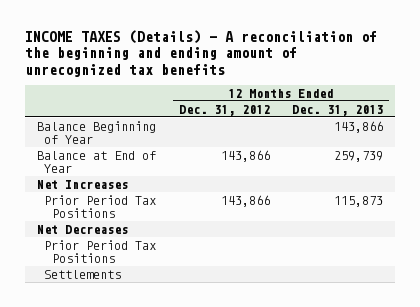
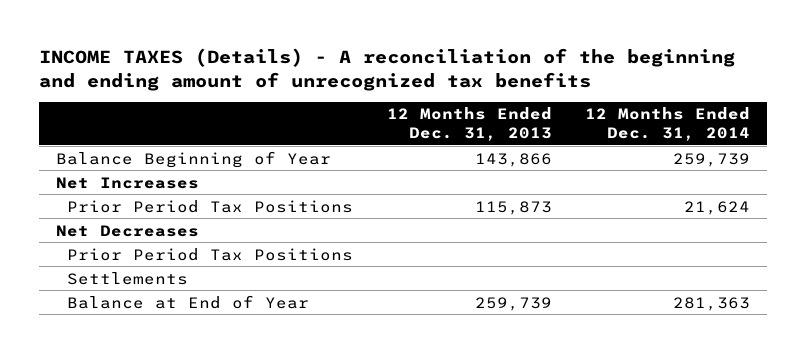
[178,104,270,116] Dec. 31, 2012 -> none
none -> [584,107,750,141] 12 Months Ended Dec. 31, 2014
[36,150,156,173] Balance at End of Year -> [67,294,310,309] Balance at End of Year

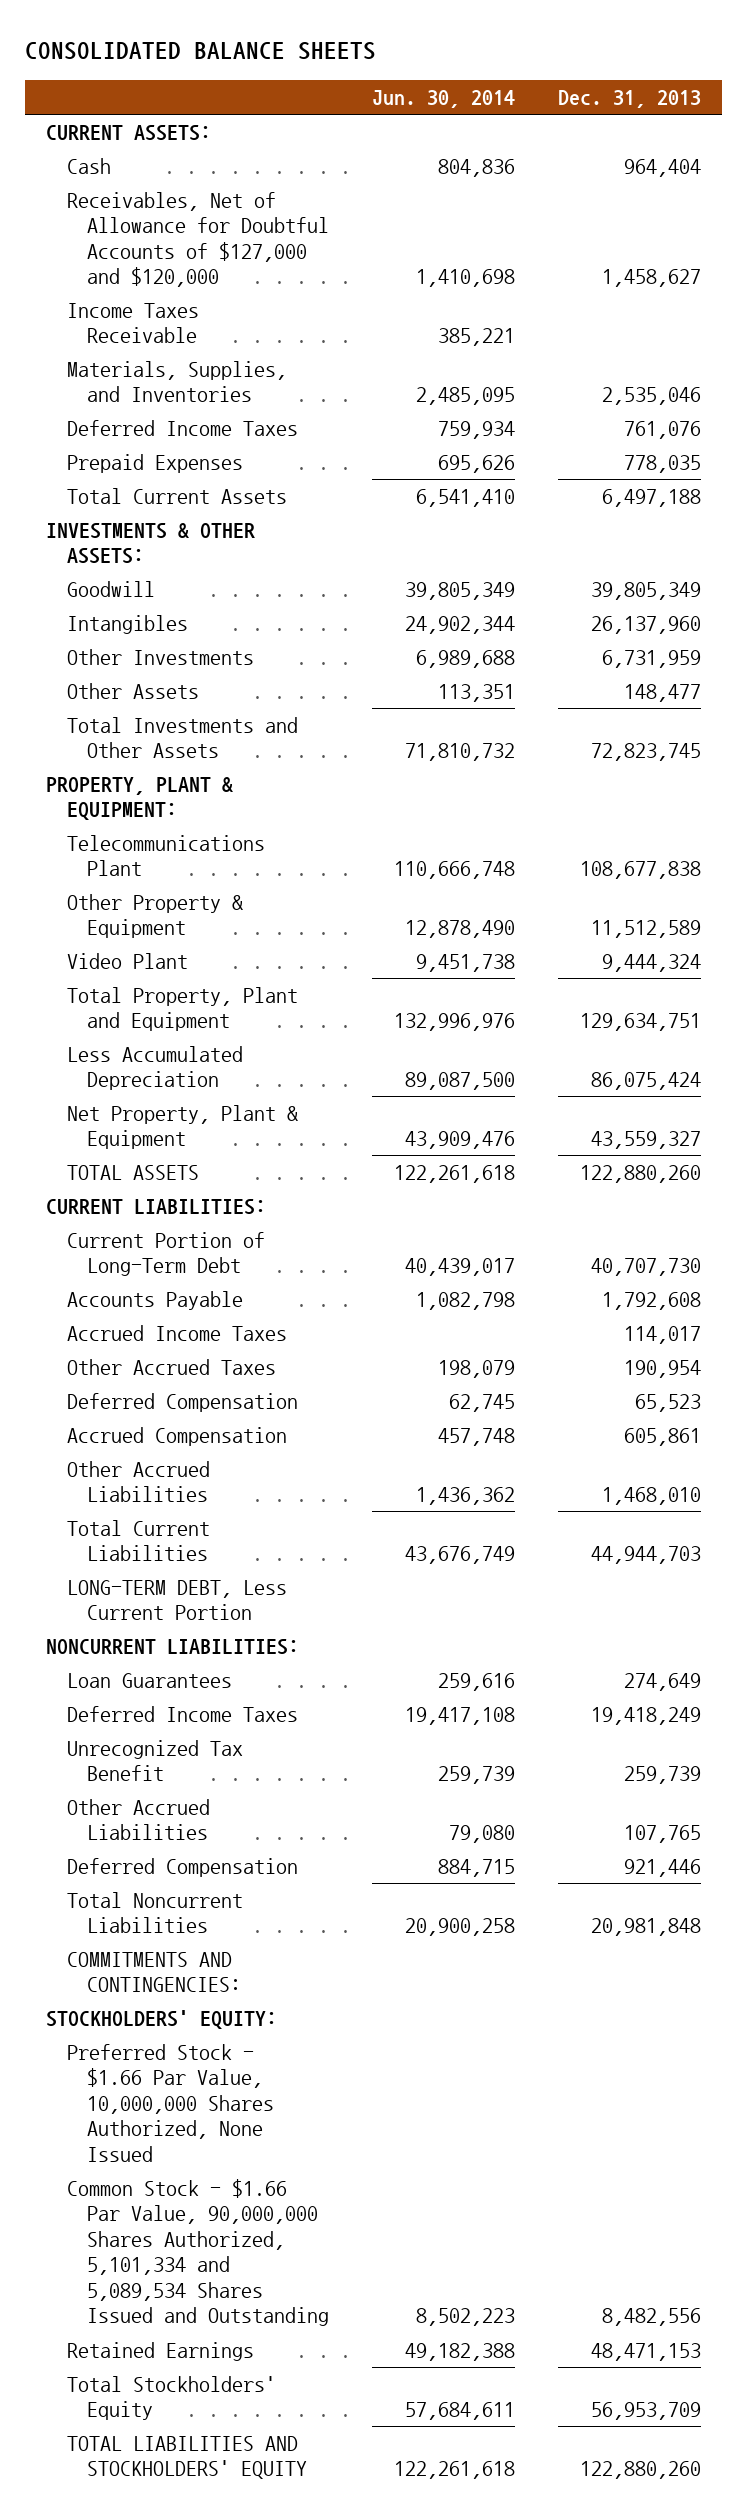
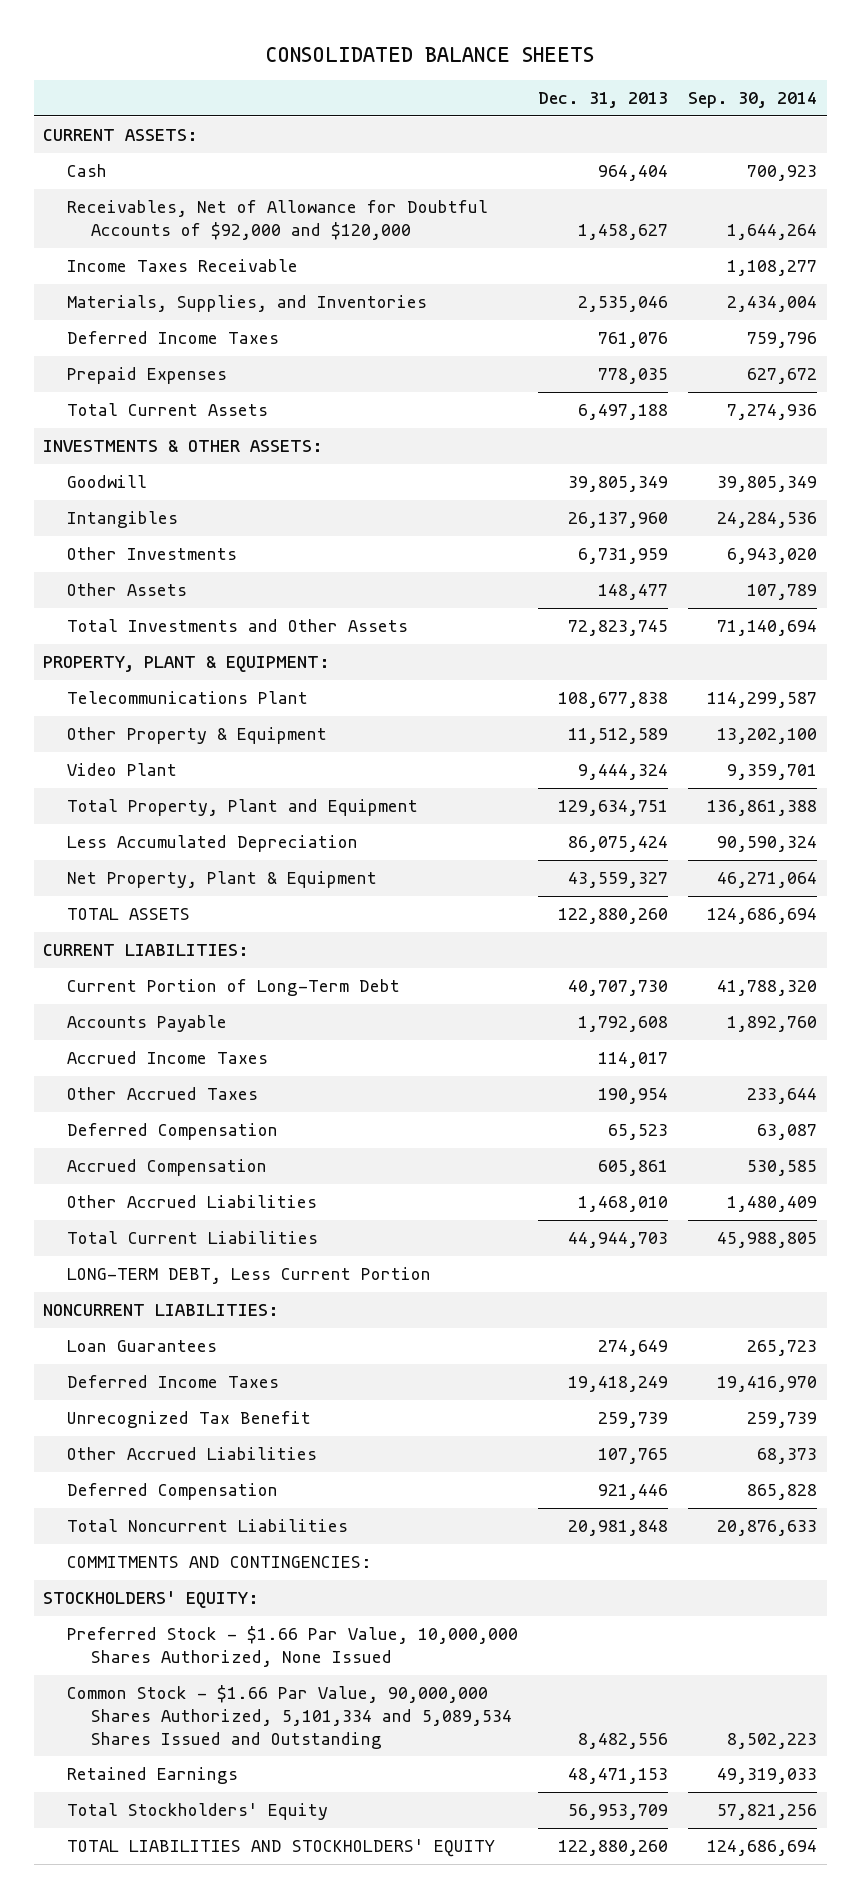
[372,90,516,109] Jun. 30, 2014 -> none
none -> [687,92,817,109] Sep. 30, 2014
[66,191,330,288] Receivables, Net of Allowance for Doubtful Accounts of $127,000 and $120,000 -> [67,200,489,240] Receivables, Net of Allowance for Doubtful Accounts of $92,000 and $120,000

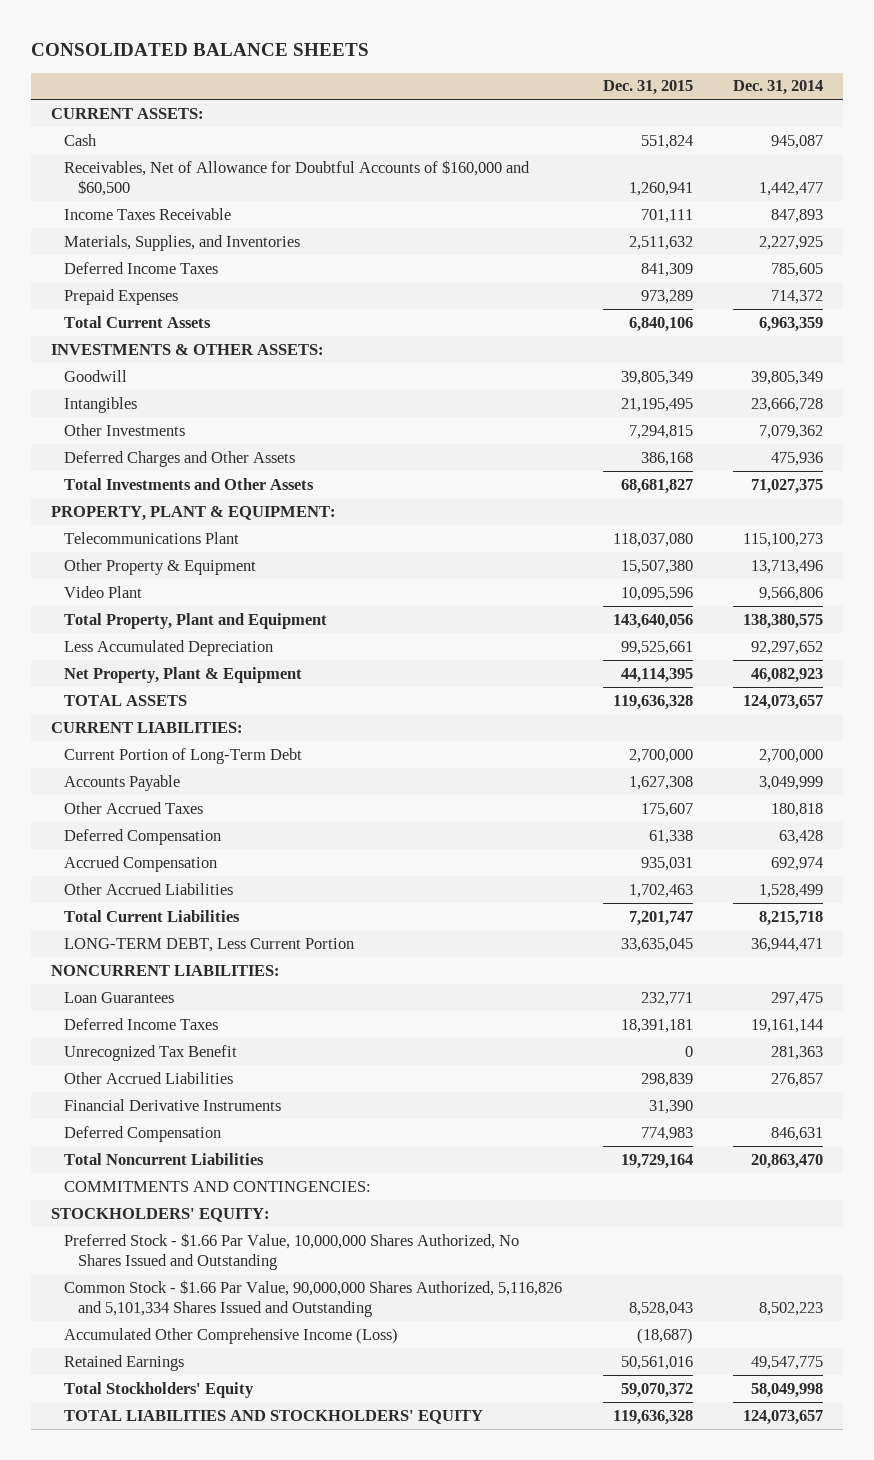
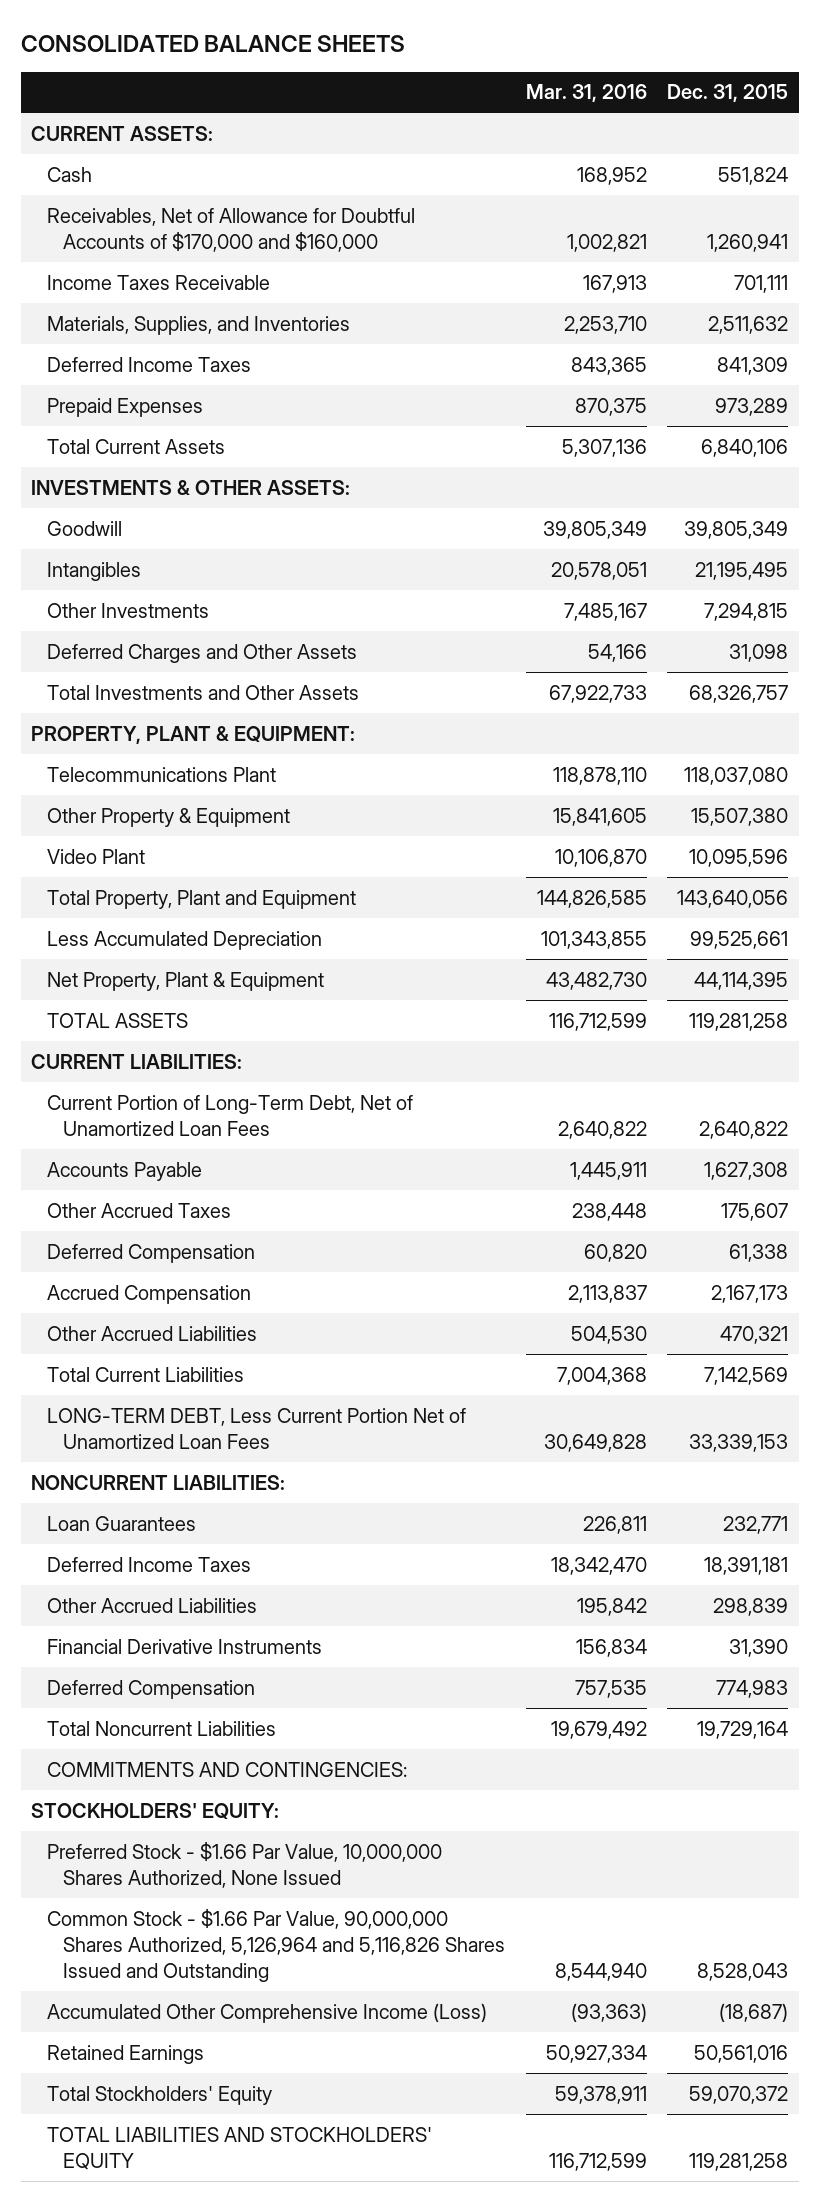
[733,80,824,96] Dec. 31, 2014 -> none
none -> [525,84,647,103] Mar. 31, 2016
[64,159,531,196] Receivables, Net of Allowance for Doubtful Accounts of $160,000 and $60,500 -> [46,207,415,252] Receivables, Net of Allowance for Doubtful Accounts of $170,000 and $160,000
[640,451,693,466] 386,168 -> [729,643,789,662] 31,098
[620,478,693,494] 68,681,827 -> [689,684,789,703] 68,326,757
[612,694,693,710] 119,636,328 -> [689,1012,789,1031] 119,281,258
[64,747,303,764] Current Portion of Long-Term Debt -> [46,1094,413,1136] Current Portion of Long-Term Debt, Net of Unamortized Loan Fees
[628,748,693,763] 2,700,000 -> [699,1120,789,1139] 2,640,822
[640,856,693,871] 935,031 -> [711,1284,789,1303] 2,167,173
[628,883,693,898] 1,702,463 -> [720,1325,789,1344] 470,321
[628,910,693,926] 7,201,747 -> [704,1366,789,1385] 7,142,569
[64,937,355,952] LONG-TERM DEBT, Less Current Portion -> [46,1407,466,1449] LONG-TERM DEBT, Less Current Portion Net of Unamortized Loan Fees
[620,937,693,952] 33,635,045 -> [689,1433,789,1452] 33,339,153
[64,1044,238,1061] Unrecognized Tax Benefit -> none
[64,1232,520,1270] Preferred Stock - $1.66 Par Value, 10,000,000 Shares Authorized, No Shares Issued and Outstanding -> [46,1841,442,1888] Preferred Stock - $1.66 Par Value, 10,000,000 Shares Authorized, None Issued
[64,1279,563,1317] Common Stock - $1.66 Par Value, 90,000,000 Shares Authorized, 5,116,826 and 5,101,334 Shares Issued and Outstanding -> [46,1908,505,1982] Common Stock - $1.66 Par Value, 90,000,000 Shares Authorized, 5,126,964 and 5,116,826 Shares Issued and Outstanding
[612,1409,693,1425] 119,636,328 -> [689,2152,789,2171] 119,281,258

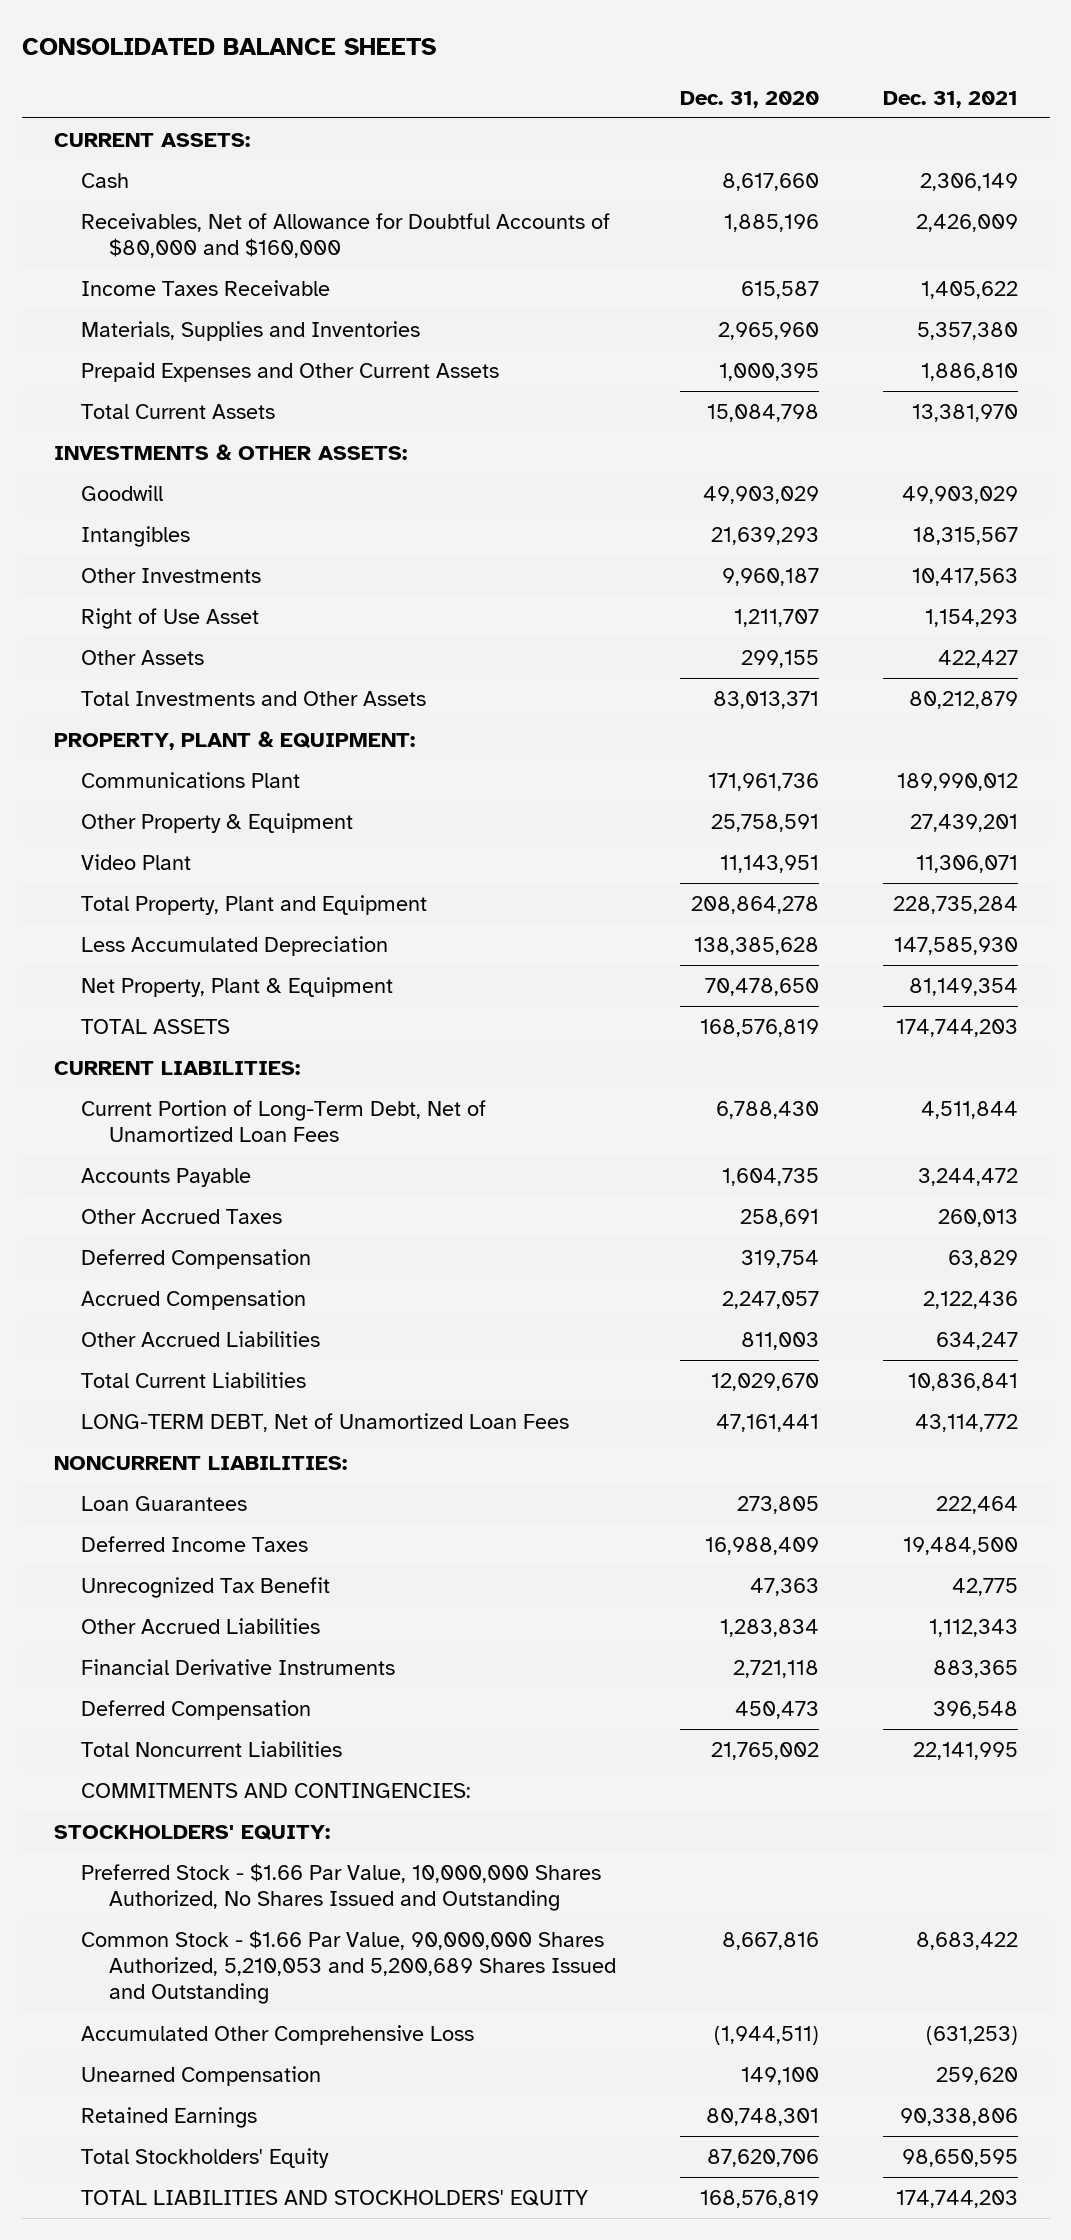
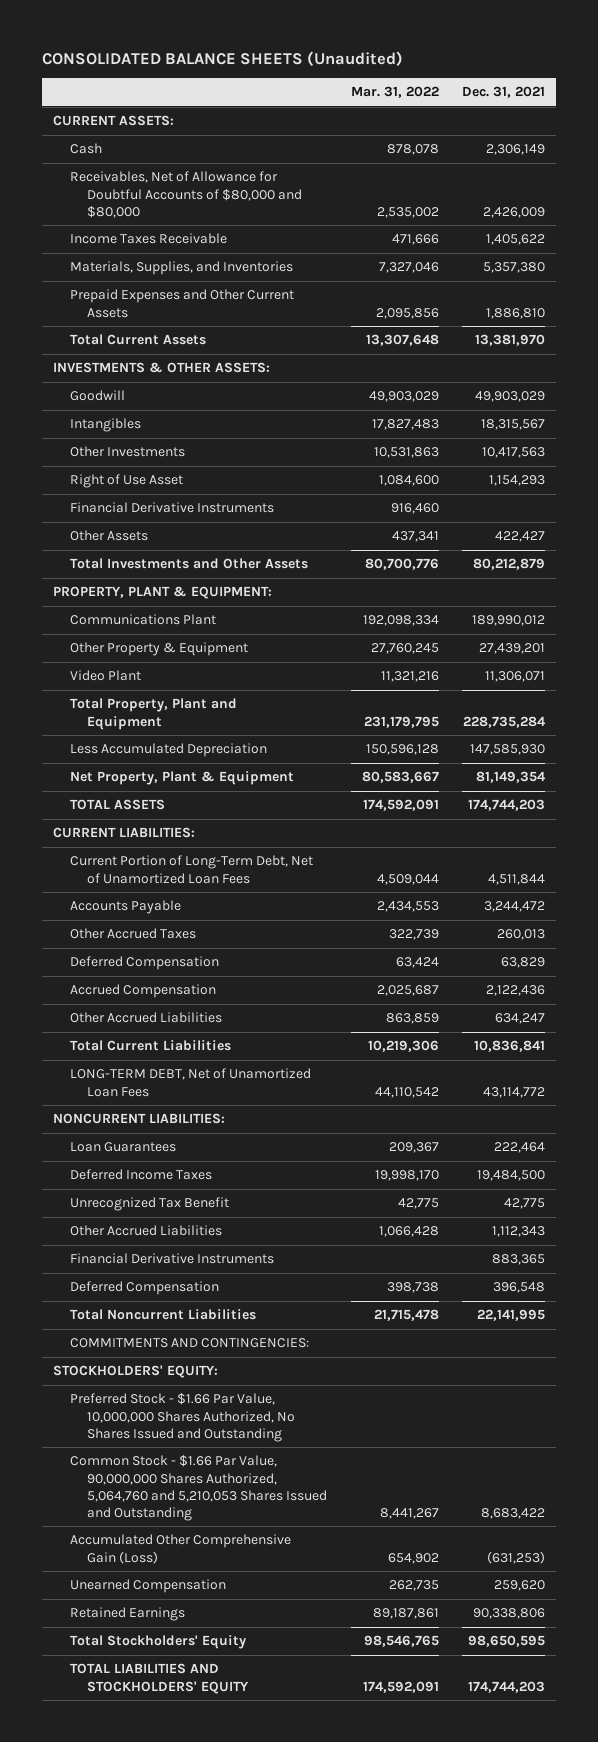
[21,38,436,56] CONSOLIDATED BALANCE SHEETS -> [41,50,403,66] CONSOLIDATED BALANCE SHEETS (Unaudited)
[679,90,819,108] Dec. 31, 2020 -> none
none -> [350,86,439,99] Mar. 31, 2022
[81,212,611,259] Receivables, Net of Allowance for Doubtful Accounts of $80,000 and $160,000 -> [70,171,303,218] Receivables, Net of Allowance for Doubtful Accounts of $80,000 and $80,000
[81,320,421,341] Materials, Supplies and Inventories -> [70,261,294,276] Materials, Supplies, and Inventories
none -> [70,502,275,514] Financial Derivative Instruments
[81,1929,616,2005] Common Stock - $1.66 Par Value, 90,000,000 Shares Authorized, 5,210,053 and 5,200,689 Shares Issued and Outstanding -> [70,1455,328,1521] Common Stock - $1.66 Par Value, 90,000,000 Shares Authorized, 5,064,760 and 5,210,053 Shares Issued and Outstanding
[81,2024,475,2045] Accumulated Other Comprehensive Loss -> [70,1534,292,1564] Accumulated Other Comprehensive Gain (Loss)

